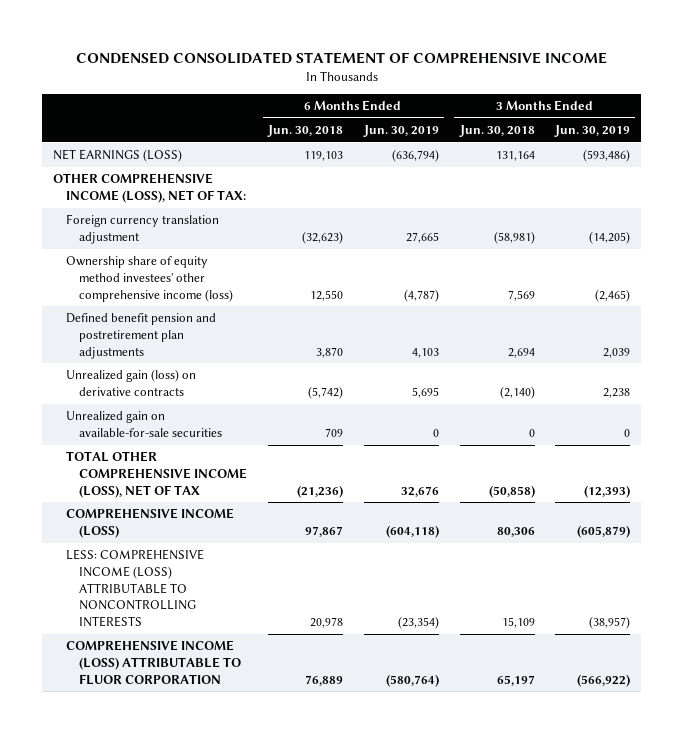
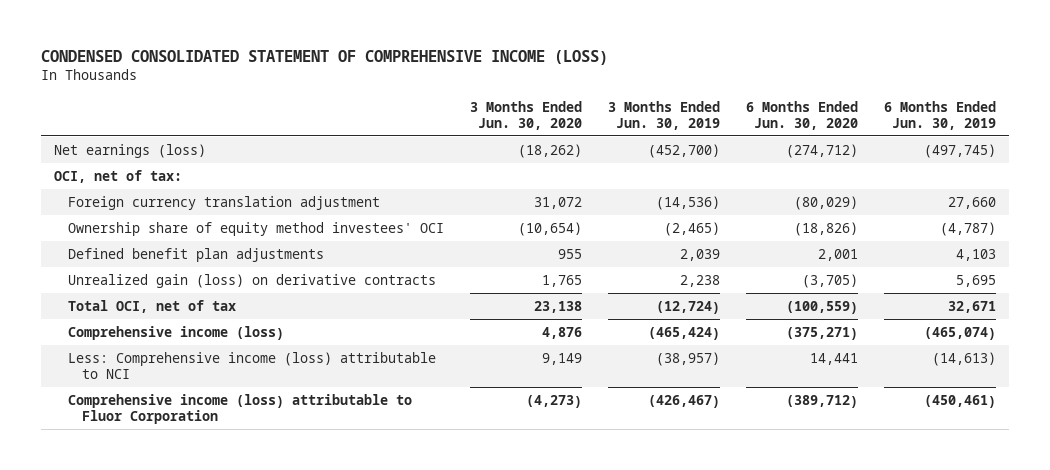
[75,51,607,64] CONDENSED CONSOLIDATED STATEMENT OF COMPREHENSIVE INCOME -> [40,49,608,65] CONDENSED CONSOLIDATED STATEMENT OF COMPREHENSIVE INCOME (LOSS)
[267,125,344,138] Jun. 30, 2018 -> none
[458,125,535,138] Jun. 30, 2018 -> none
none -> [469,100,582,130] 3 Months Ended Jun. 30, 2020
none -> [746,100,859,130] 6 Months Ended Jun. 30, 2020
[52,149,182,163] NET EARNINGS (LOSS) -> [53,143,206,158] Net earnings (loss)
[391,149,439,163] (636,794) -> [924,143,997,158] (497,745)
[583,149,631,163] (593,486) -> [648,143,721,158] (452,700)
[52,173,247,203] OTHER COMPREHENSIVE INCOME (LOSS), NET OF TAX: -> [53,169,182,183] OCI, net of tax:
[405,231,439,243] 27,665 -> [948,196,997,209] 27,660
[589,230,631,244] (14,205) -> [656,195,721,210] (14,536)
[66,256,234,302] Ownership share of equity method investees' other comprehensive income (loss) -> [67,221,444,236] Ownership share of equity method investees' OCI
[66,313,217,359] Defined benefit pension and postretirement plan adjustments -> [67,247,324,262] Defined benefit plan adjustments
[66,411,223,437] Unrealized gain on available-for-sale securities -> none
[66,451,248,498] TOTAL OTHER COMPREHENSIVE INCOME (LOSS), NET OF TAX -> [67,299,236,313] Total OCI, net of tax
[400,485,439,497] 32,676 -> [948,300,997,313] 32,671
[584,484,631,498] (12,393) -> [656,300,721,314] (12,724)
[66,508,235,538] COMPREHENSIVE INCOME (LOSS) -> [67,325,284,340] Comprehensive income (loss)
[385,524,439,538] (604,118) -> [924,326,997,340] (465,074)
[577,524,631,538] (605,879) -> [648,326,721,340] (465,424)
[66,549,205,628] LESS: COMPREHENSIVE INCOME (LOSS) ATTRIBUTABLE TO NONCONTROLLING INTERESTS -> [67,351,436,379] Less: Comprehensive income (loss) attributable to NCI
[397,616,439,630] (23,354) -> [932,351,997,366] (14,613)
[66,640,242,685] COMPREHENSIVE INCOME (LOSS) ATTRIBUTABLE TO FLUOR CORPORATION -> [67,393,412,424] Comprehensive income (loss) attributable to Fluor Corporation
[385,673,439,687] (580,764) -> [924,394,997,408] (450,461)
[577,673,631,687] (566,922) -> [648,394,721,408] (426,467)

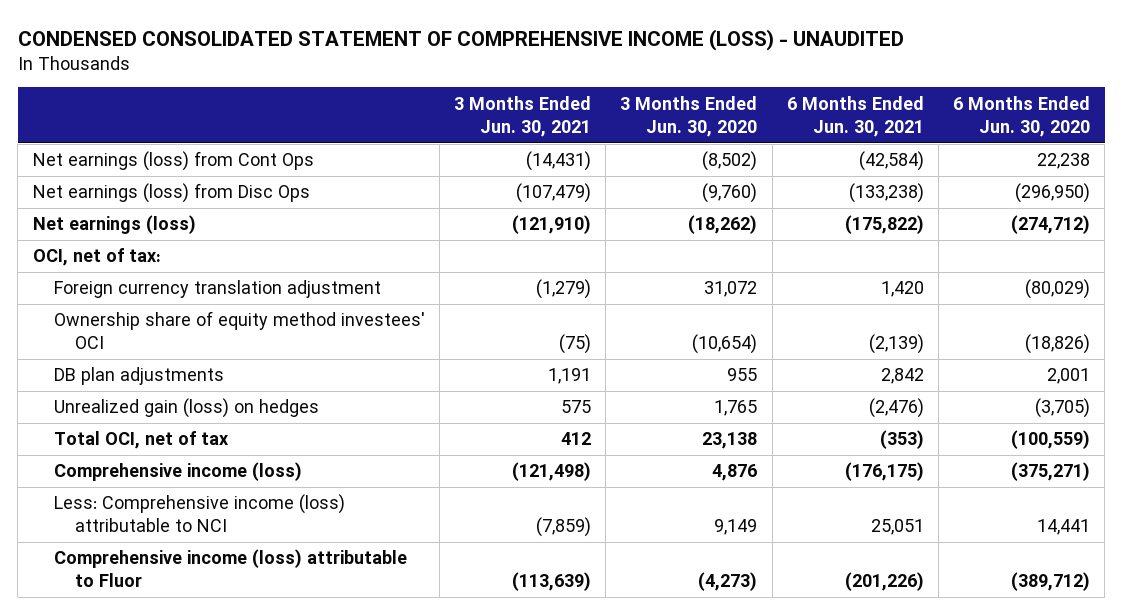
[40,49,608,65] CONDENSED CONSOLIDATED STATEMENT OF COMPREHENSIVE INCOME (LOSS) -> [17,28,904,51] CONDENSED CONSOLIDATED STATEMENT OF COMPREHENSIVE INCOME (LOSS) - UNAUDITED
[608,100,721,130] 3 Months Ended Jun. 30, 2019 -> none
[884,100,997,130] 6 Months Ended Jun. 30, 2019 -> none
none -> [454,95,592,137] 3 Months Ended Jun. 30, 2021
none -> [786,95,924,137] 6 Months Ended Jun. 30, 2021
none -> [32,151,314,172] Net earnings (loss) from Cont Ops
none -> [32,183,310,204] Net earnings (loss) from Disc Ops
[67,247,324,262] Defined benefit plan adjustments -> [53,367,224,386] DB plan adjustments
[67,273,436,288] Unrealized gain (loss) on derivative contracts -> [53,398,319,419] Unrealized gain (loss) on hedges
[67,393,412,424] Comprehensive income (loss) attributable to Fluor Corporation -> [53,549,407,588] Comprehensive income (loss) attributable to Fluor

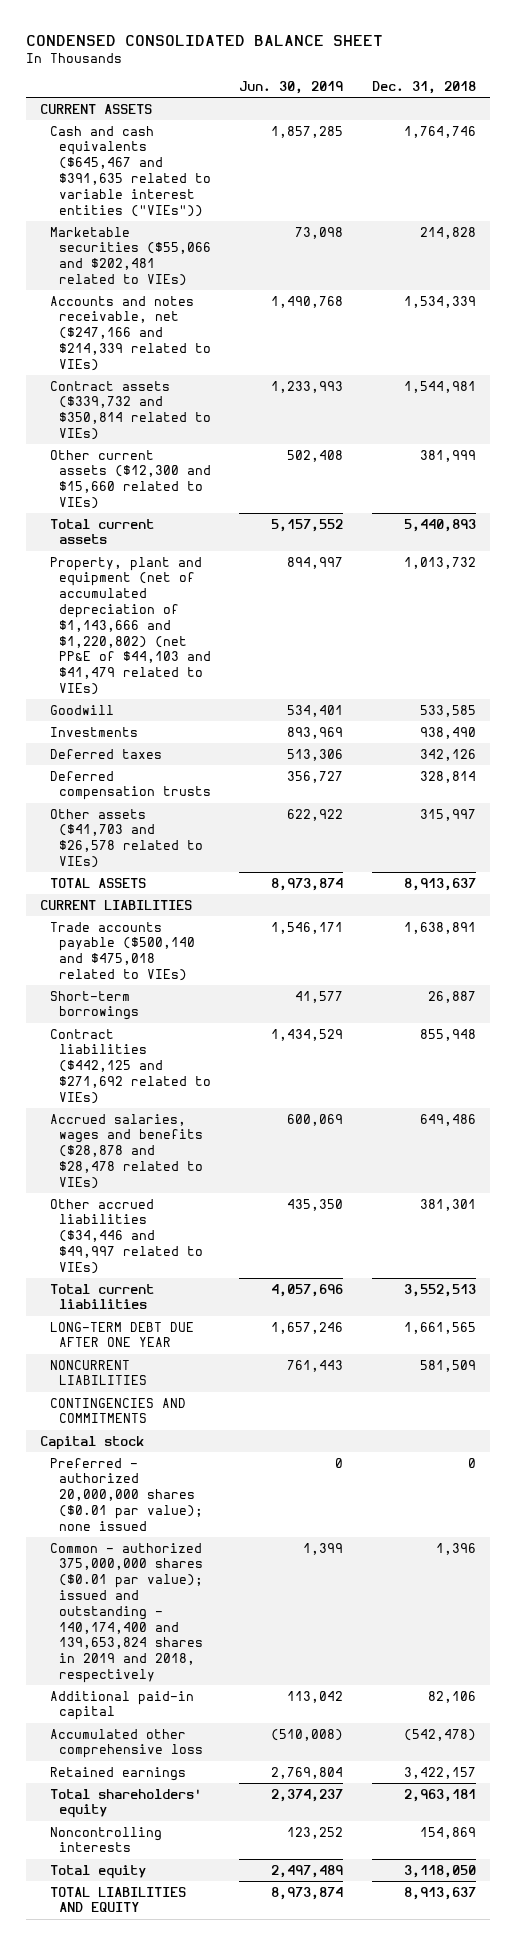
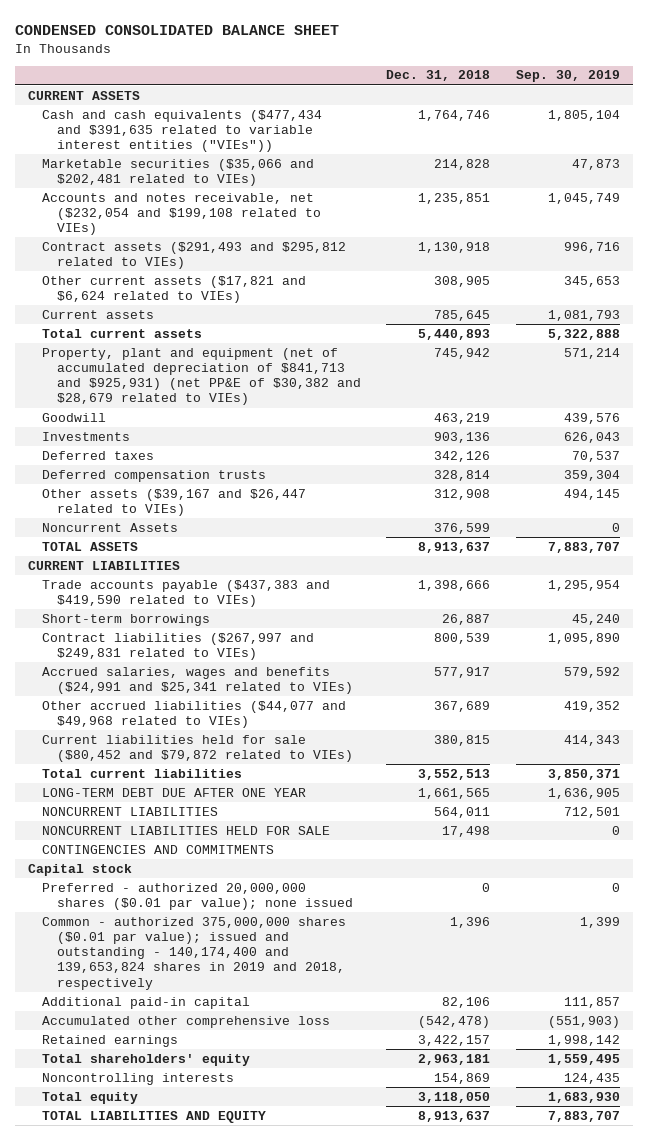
[239,81,344,95] Jun. 30, 2019 -> none
none -> [515,70,620,83] Sep. 30, 2019
[49,125,211,217] Cash and cash equivalents ($645,467 and $391,635 related to variable interest entities ("VIEs")) -> [42,109,323,153] Cash and cash equivalents ($477,434 and $391,635 related to variable interest entities ("VIEs"))
[49,226,211,287] Marketable securities ($55,066 and $202,481 related to VIEs) -> [42,158,315,186] Marketable securities ($35,066 and $202,481 related to VIEs)
[49,295,211,371] Accounts and notes receivable, net ($247,166 and $214,339 related to VIEs) -> [42,192,321,236] Accounts and notes receivable, net ($232,054 and $199,108 related to VIEs)
[403,295,476,308] 1,534,339 -> [418,192,491,204] 1,235,851
[49,380,211,441] Contract assets ($339,732 and $350,814 related to VIEs) -> [42,241,347,269] Contract assets ($291,493 and $295,812 related to VIEs)
[403,380,476,393] 1,544,981 -> [418,241,491,253] 1,130,918
[49,449,211,510] Other current assets ($12,300 and $15,660 related to VIEs) -> [42,275,307,303] Other current assets ($17,821 and $6,624 related to VIEs)
[419,449,476,462] 381,999 -> [434,275,491,287] 308,905
none -> [42,309,155,319] Current assets
[49,556,211,695] Property, plant and equipment (net of accumulated depreciation of $1,143,666 and $1,220,802) (net PP&E of $44,103 and $41,479 related to VIEs) -> [42,347,361,406] Property, plant and equipment (net of accumulated depreciation of $841,713 and $925,931) (net PP&E of $30,382 and $28,679 related to VIEs)
[403,556,476,569] 1,013,732 -> [434,347,491,359] 745,942
[419,704,476,717] 533,585 -> [434,412,491,424] 463,219
[419,726,476,739] 938,490 -> [434,431,491,443] 903,136
[49,808,203,869] Other assets ($41,703 and $26,578 related to VIEs) -> [42,488,307,516] Other assets ($39,167 and $26,447 related to VIEs)
[419,808,476,821] 315,997 -> [434,488,491,500] 312,908
none -> [42,522,179,532] Noncurrent Assets
[49,921,195,982] Trade accounts payable ($500,140 and $475,018 related to VIEs) -> [42,579,331,607] Trade accounts payable ($437,383 and $419,590 related to VIEs)
[403,921,476,934] 1,638,891 -> [418,579,491,591] 1,398,666
[49,1028,211,1104] Contract liabilities ($442,125 and $271,692 related to VIEs) -> [42,632,315,660] Contract liabilities ($267,997 and $249,831 related to VIEs)
[419,1028,476,1041] 855,948 -> [434,632,491,644] 800,539
[49,1113,203,1189] Accrued salaries, wages and benefits ($28,878 and $28,478 related to VIEs) -> [42,666,353,694] Accrued salaries, wages and benefits ($24,991 and $25,341 related to VIEs)
[419,1113,476,1126] 649,486 -> [434,666,491,678] 577,917
[49,1198,203,1274] Other accrued liabilities ($34,446 and $49,997 related to VIEs) -> [42,700,347,728] Other accrued liabilities ($44,077 and $49,968 related to VIEs)
[419,1198,476,1211] 381,301 -> [434,700,491,712] 367,689
none -> [42,734,353,762] Current liabilities held for sale ($80,452 and $79,872 related to VIEs)
[419,1359,476,1372] 581,509 -> [434,806,491,818] 564,011
none -> [42,825,331,835] NONCURRENT LIABILITIES HELD FOR SALE

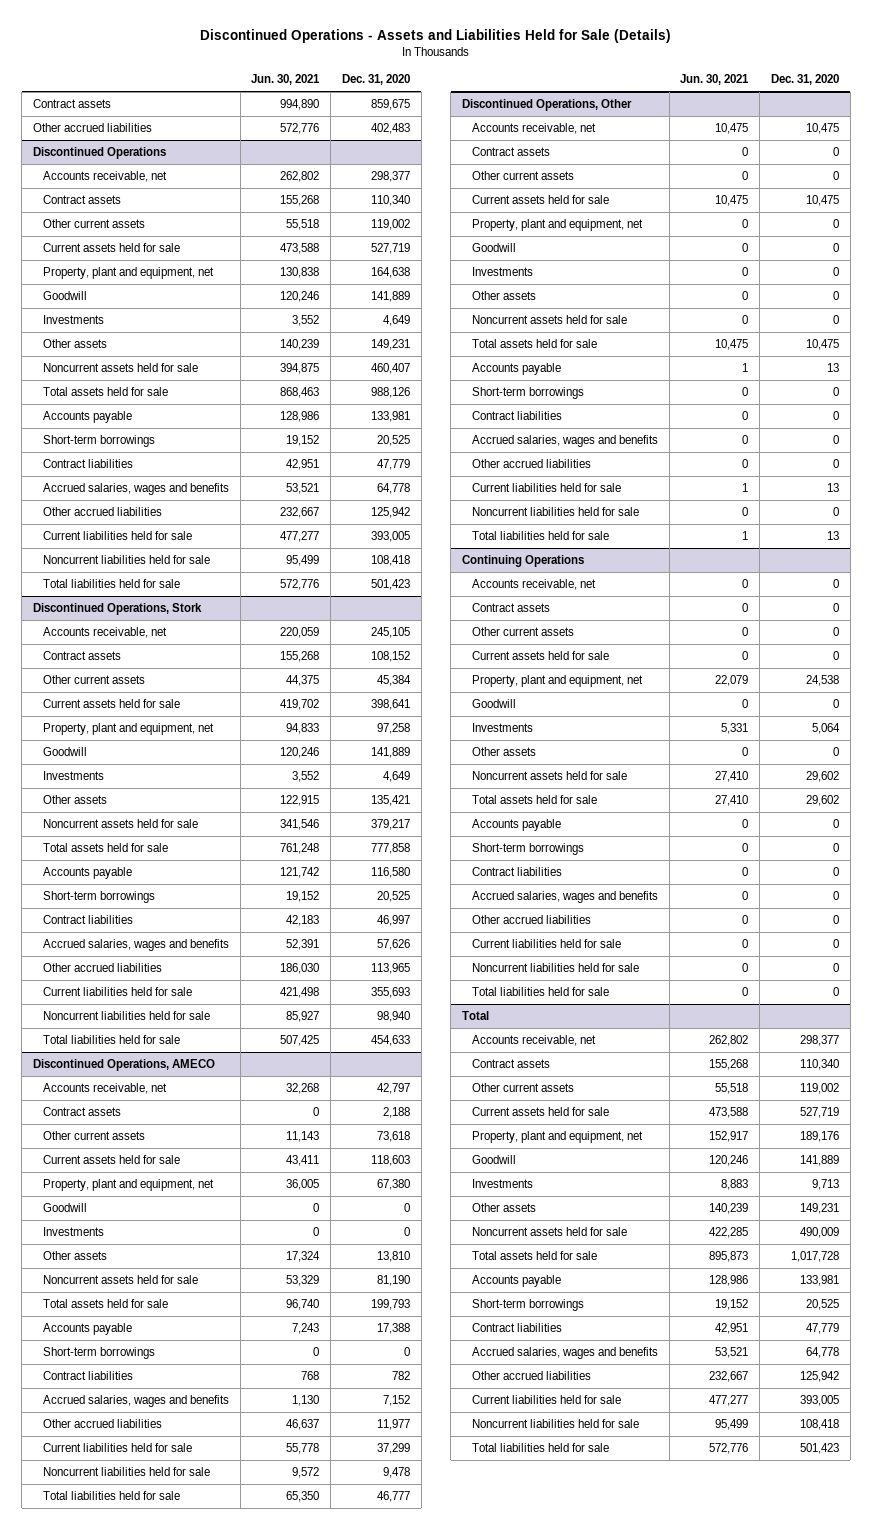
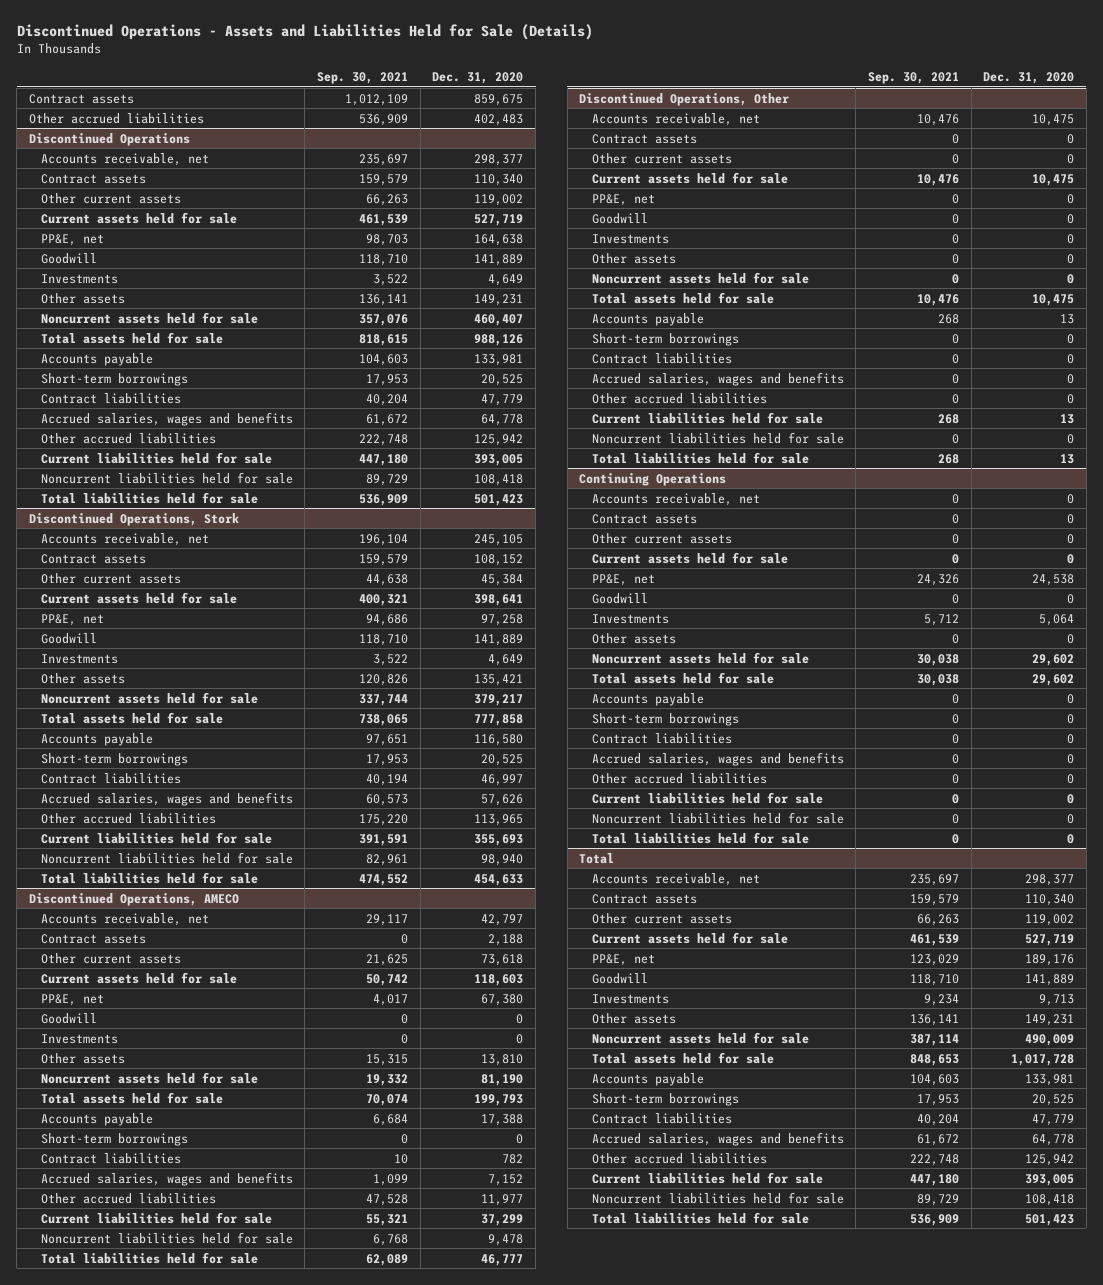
[251,74,321,86] Jun. 30, 2021 -> none
none -> [317,71,409,84] Sep. 30, 2021
[42,267,214,280] Property, plant and equipment, net -> [40,233,104,246] PP&E, net
[42,723,214,736] Property, plant and equipment, net -> [40,613,104,626] PP&E, net
[42,1179,214,1192] Property, plant and equipment, net -> [40,993,104,1006] PP&E, net
[471,219,643,232] Property, plant and equipment, net -> [591,193,655,206] PP&E, net
[471,675,643,688] Property, plant and equipment, net -> [591,573,655,586] PP&E, net
[471,1131,643,1144] Property, plant and equipment, net -> [591,953,655,966] PP&E, net

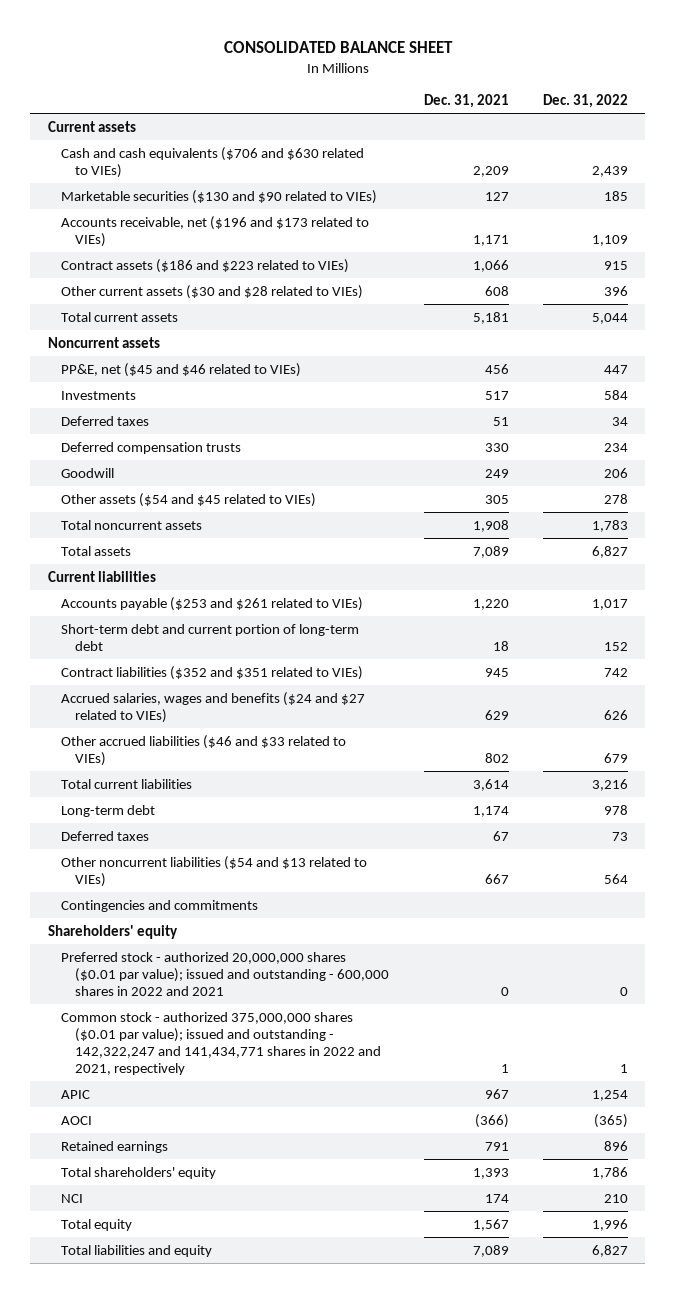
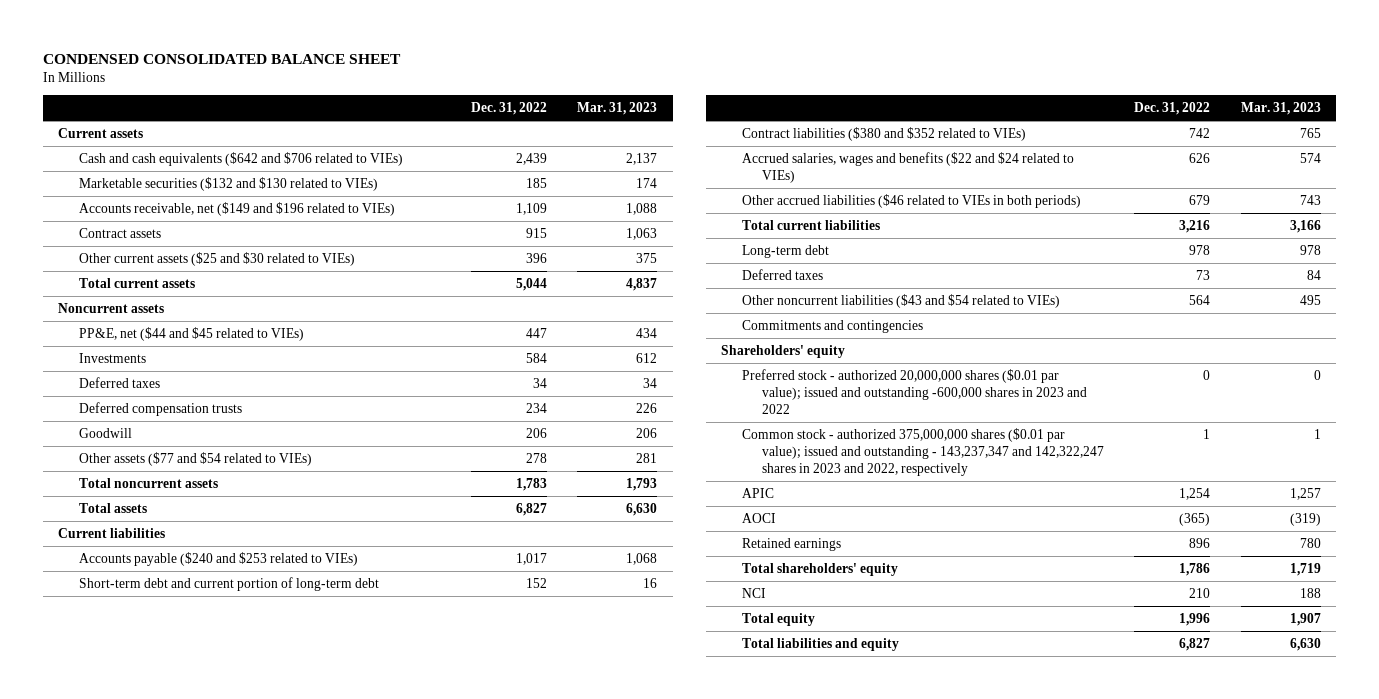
[223,41,453,54] CONSOLIDATED BALANCE SHEET -> [42,53,401,64] CONDENSED CONSOLIDATED BALANCE SHEET
[423,94,509,109] Dec. 31, 2021 -> none
none -> [577,102,658,116] Mar. 31, 2023
[61,146,365,178] Cash and cash equivalents ($706 and $630 related to VIEs) -> [78,151,403,166] Cash and cash equivalents ($642 and $706 related to VIEs)
[61,189,378,204] Marketable securities ($130 and $90 related to VIEs) -> [78,176,378,191] Marketable securities ($132 and $130 related to VIEs)
[61,215,370,247] Accounts receivable, net ($196 and $173 related to VIEs) -> [78,201,395,216] Accounts receivable, net ($149 and $196 related to VIEs)
[61,258,350,273] Contract assets ($186 and $223 related to VIEs) -> [78,227,161,238] Contract assets
[61,284,364,299] Other current assets ($30 and $28 related to VIEs) -> [78,251,355,266] Other current assets ($25 and $30 related to VIEs)
[61,362,302,377] PP&E, net ($45 and $46 related to VIEs) -> [78,326,304,341] PP&E, net ($44 and $45 related to VIEs)
[61,492,317,507] Other assets ($54 and $45 related to VIEs) -> [78,451,312,466] Other assets ($77 and $54 related to VIEs)
[61,596,364,611] Accounts payable ($253 and $261 related to VIEs) -> [78,551,358,566] Accounts payable ($240 and $253 related to VIEs)
[61,665,364,680] Contract liabilities ($352 and $351 related to VIEs) -> [741,126,1026,141] Contract liabilities ($380 and $352 related to VIEs)
[61,691,366,723] Accrued salaries, wages and benefits ($24 and $27 related to VIEs) -> [741,151,1074,183] Accrued salaries, wages and benefits ($22 and $24 related to VIEs)
[61,734,347,766] Other accrued liabilities ($46 and $33 related to VIEs) -> [741,193,1081,208] Other accrued liabilities ($46 related to VIEs in both periods)
[61,855,368,887] Other noncurrent liabilities ($54 and $13 related to VIEs) -> [741,293,1060,308] Other noncurrent liabilities ($43 and $54 related to VIEs)
[61,899,259,912] Contingencies and commitments -> [741,319,923,333] Commitments and contingencies
[61,951,390,996] Preferred stock - authorized 20,000,000 shares ($0.01 par value); issued and outstanding - 600,000 shares in 2022 and 2021 -> [741,368,1088,414] Preferred stock - authorized 20,000,000 shares ($0.01 par value); issued and outstanding -600,000 shares in 2023 and 2022
[61,1011,382,1075] Common stock - authorized 375,000,000 shares ($0.01 par value); issued and outstanding - 142,322,247 and 141,434,771 shares in 2022 and 2021, respectively -> [741,427,1105,476] Common stock - authorized 375,000,000 shares ($0.01 par value); issued and outstanding - 143,237,347 and 142,322,247 shares in 2023 and 2022, respectively

